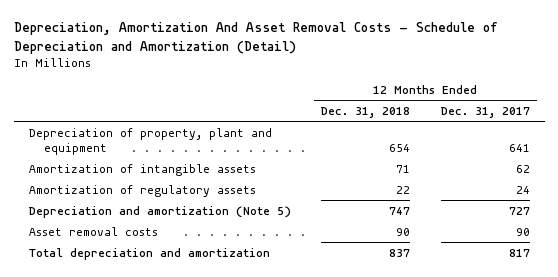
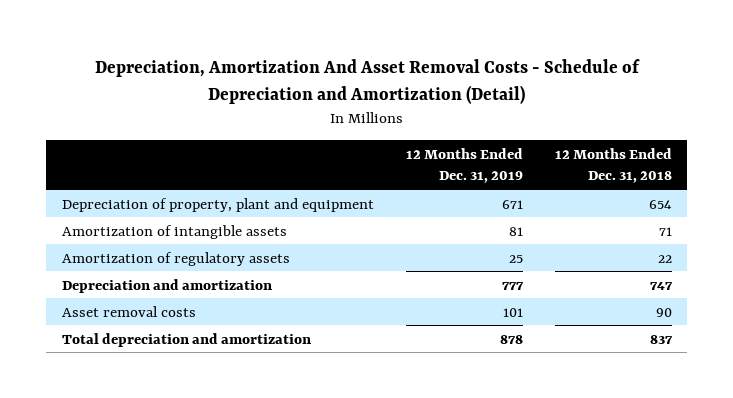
[440,106,530,118] Dec. 31, 2017 -> none
none -> [405,147,523,184] 12 Months Ended Dec. 31, 2019
[28,205,291,218] Depreciation and amortization (Note 5) -> [61,278,272,293] Depreciation and amortization

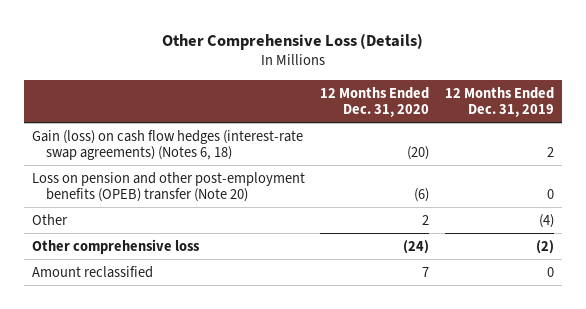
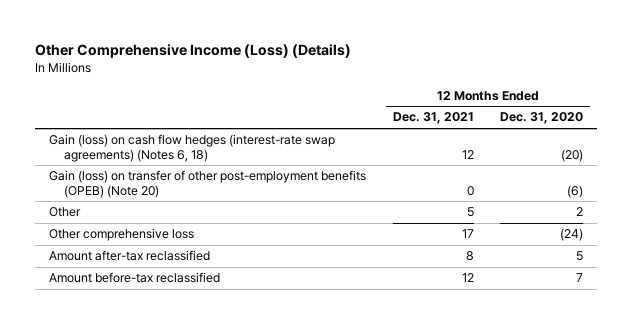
[161,33,423,51] Other Comprehensive Loss (Details) -> [35,43,352,58] Other Comprehensive Income (Loss) (Details)
[445,86,555,118] 12 Months Ended Dec. 31, 2019 -> none
none -> [392,112,474,125] Dec. 31, 2021
[31,171,305,203] Loss on pension and other post-employment benefits (OPEB) transfer (Note 20) -> [48,170,366,198] Gain (loss) on transfer of other post-employment benefits (OPEB) (Note 20)
[31,265,153,278] Amount reclassified -> [48,250,210,262] Amount after-tax reclassified
[422,266,430,277] 7 -> [576,251,584,262] 5
none -> [48,272,220,284] Amount before-tax reclassified

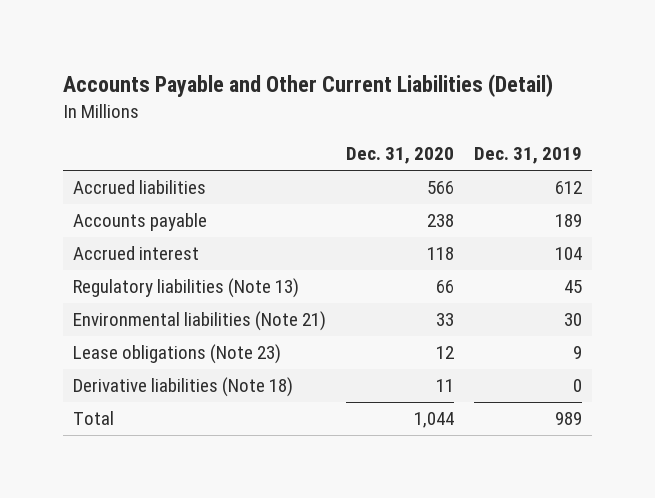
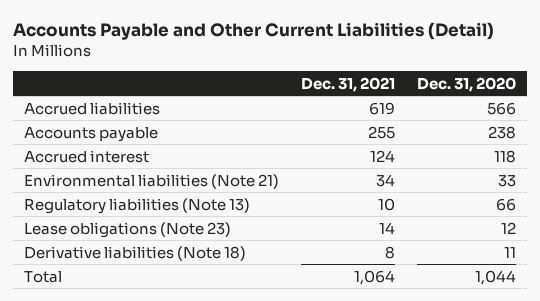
[474,147,583,165] Dec. 31, 2019 -> none
none -> [300,76,395,92] Dec. 31, 2021
[72,278,299,299] Regulatory liabilities (Note 13) -> [24,197,251,214] Regulatory liabilities (Note 13)

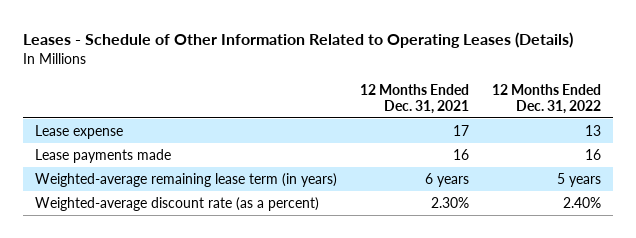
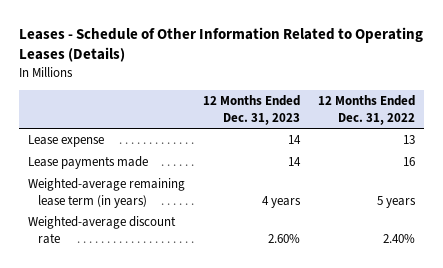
[359,83,469,114] 12 Months Ended Dec. 31, 2021 -> none
none -> [202,95,300,125] 12 Months Ended Dec. 31, 2023
[34,196,319,211] Weighted-average discount rate (as a percent) -> [27,216,176,244] Weighted-average discount rate

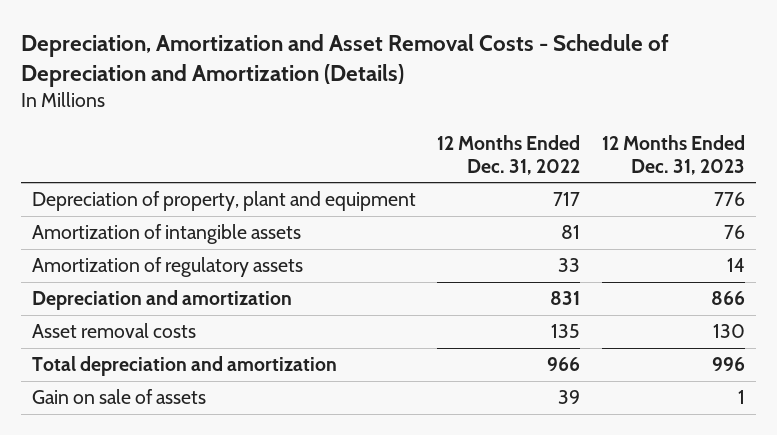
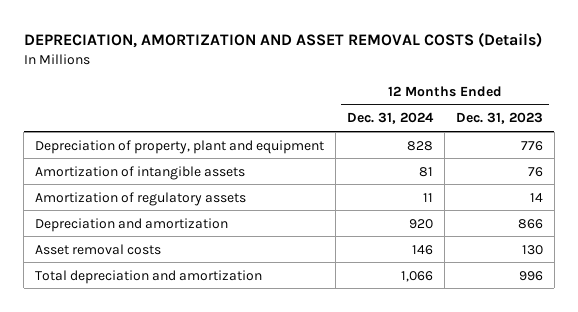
[20,33,669,88] Depreciation, Amortization and Asset Removal Costs - Schedule of Depreciation and Amortization (Details) -> [23,32,542,49] DEPRECIATION, AMORTIZATION AND ASSET REMOVAL COSTS (Details)
[437,134,581,175] 12 Months Ended Dec. 31, 2022 -> none
none -> [346,112,434,125] Dec. 31, 2024
[31,389,206,405] Gain on sale of assets -> none

